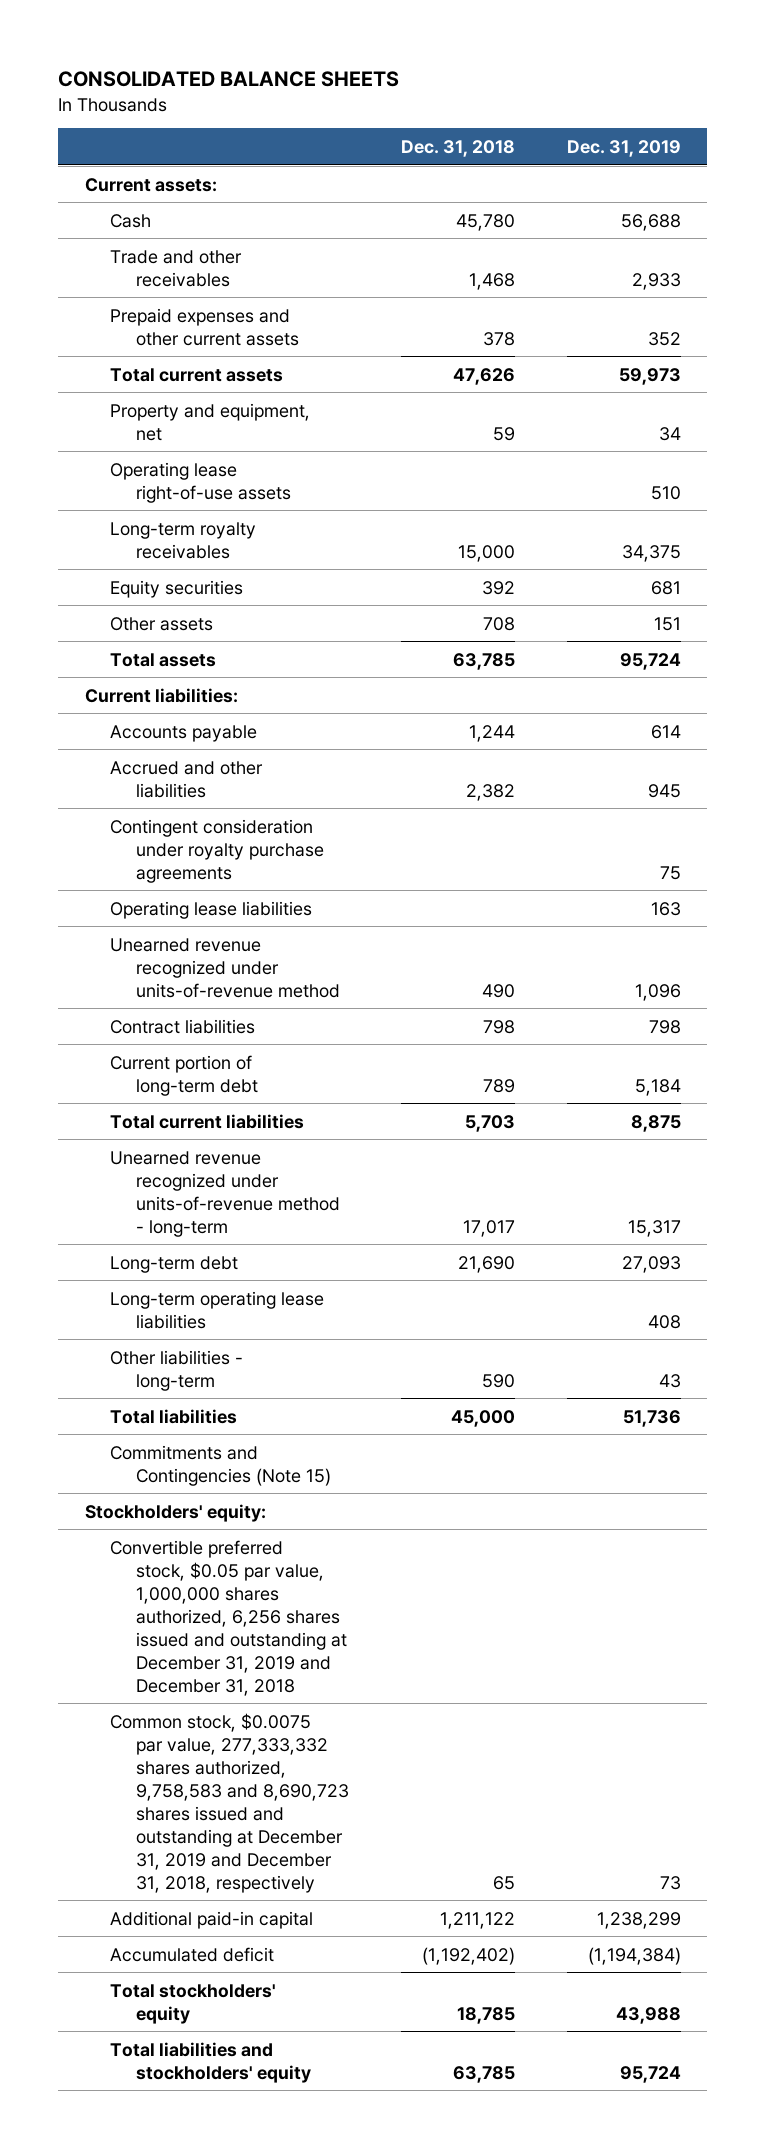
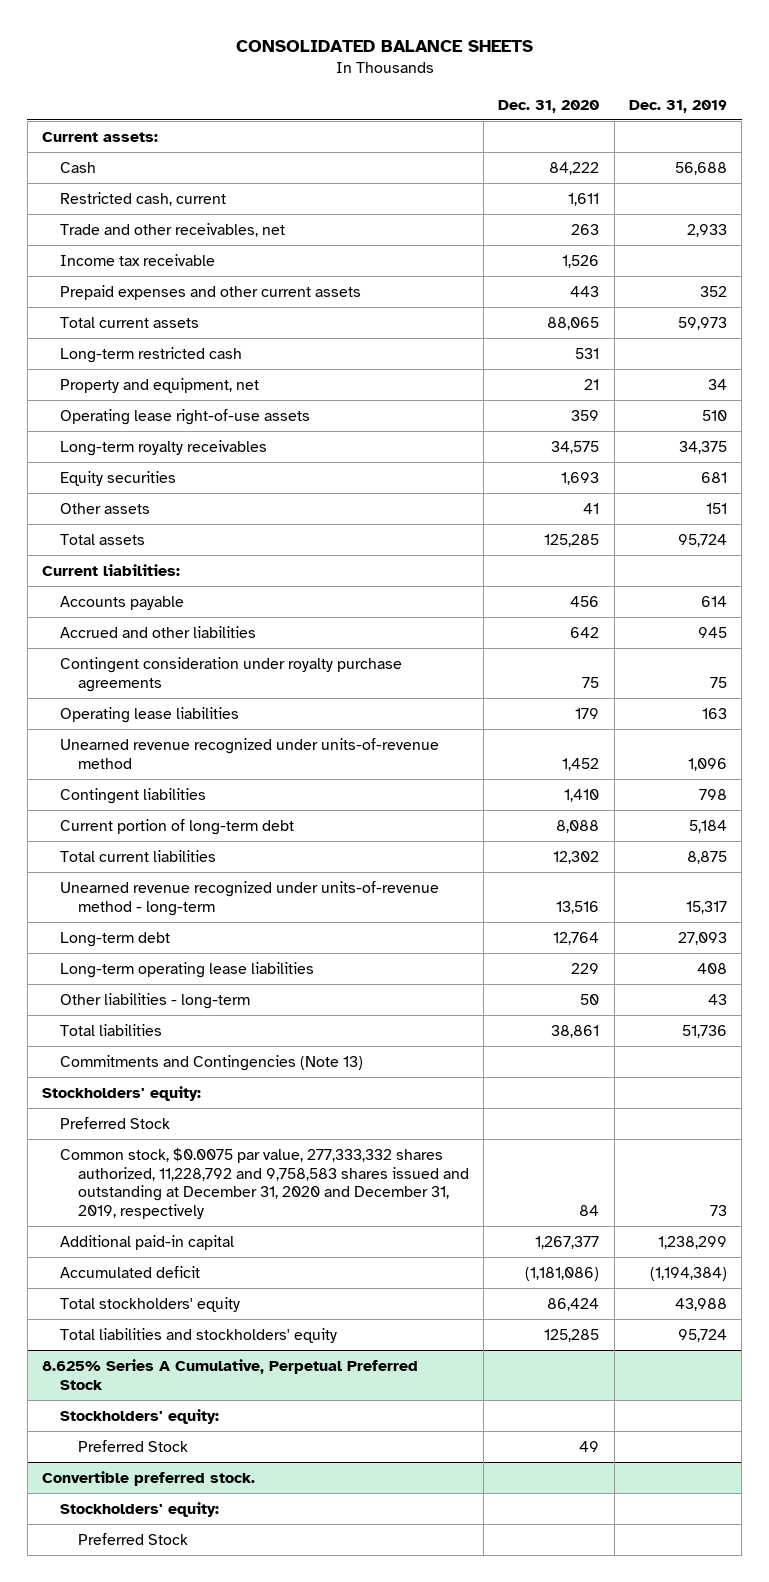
[400,139,515,157] Dec. 31, 2018 -> none
none -> [498,99,600,113] Dec. 31, 2020
none -> [59,191,226,206] Restricted cash, current
[110,249,243,287] Trade and other receivables -> [59,222,285,237] Trade and other receivables, net
none -> [59,253,215,266] Income tax receivable
none -> [59,346,242,363] Long-term restricted cash
[110,1018,256,1034] Contract liabilities -> [59,787,206,804] Contingent liabilities
[110,1444,331,1486] Commitments and Contingencies (Note 15) -> [59,1054,363,1071] Commitments and Contingencies (Note 13)
[110,1539,347,1696] Convertible preferred stock, $0.05 par value, 1,000,000 shares authorized, 6,256 shares issued and outstanding at December 31, 2019 and December 31, 2018 -> [59,1116,170,1129] Preferred Stock
[110,1712,349,1893] Common stock, $0.0075 par value, 277,333,332 shares authorized, 9,758,583 and 8,690,723 shares issued and outstanding at December 31, 2019 and December 31, 2018, respectively -> [59,1147,469,1219] Common stock, $0.0075 par value, 277,333,332 shares authorized, 11,228,792 and 9,758,583 shares issued and outstanding at December 31, 2020 and December 31, 2019, respectively
none -> [42,1358,419,1390] 8.625% Series A Cumulative, Perpetual Preferred Stock
none -> [59,1408,219,1424] Stockholders' equity:
none -> [77,1439,188,1452] Preferred Stock
none -> [42,1470,256,1486] Convertible preferred stock.
none -> [59,1501,219,1517] Stockholders' equity:
none -> [77,1532,188,1545] Preferred Stock

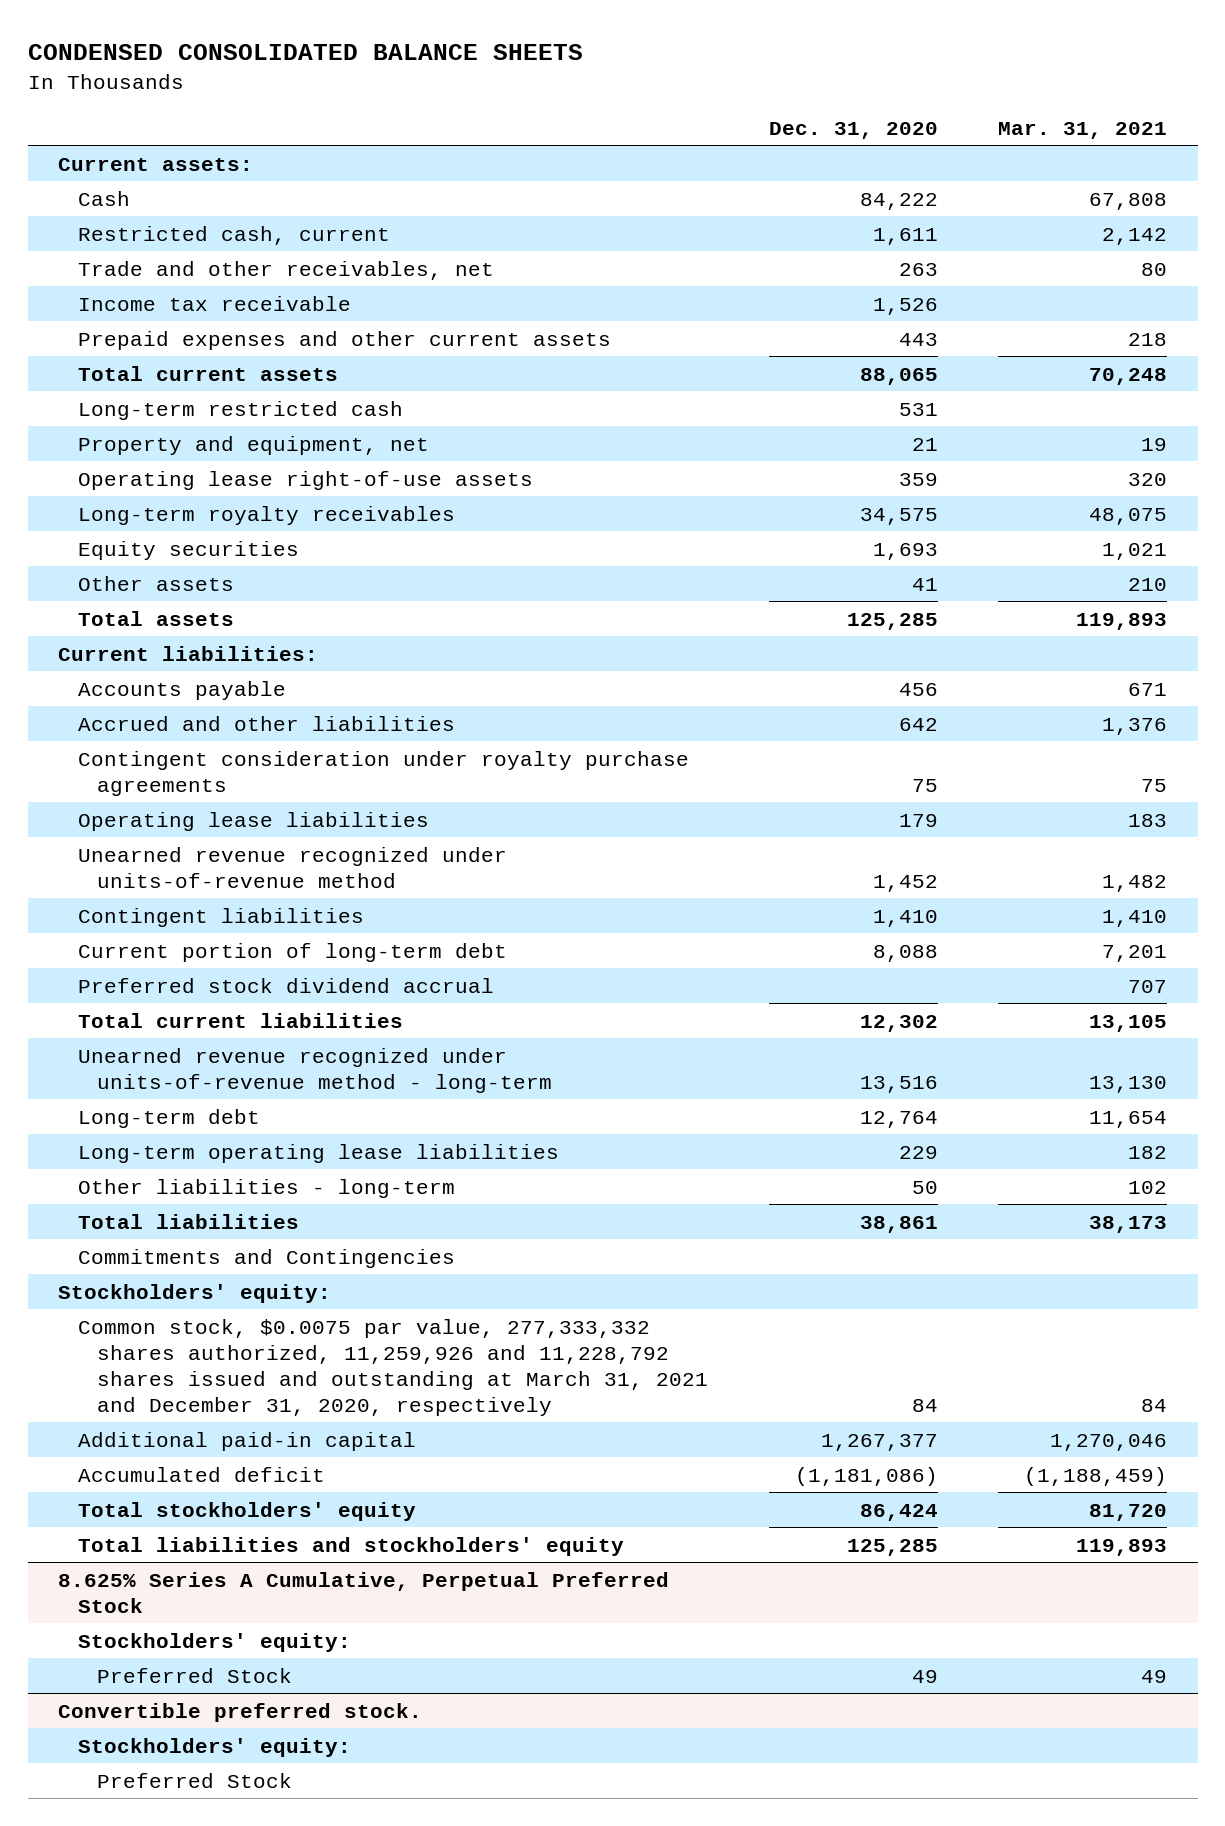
[235,39,533,52] CONSOLIDATED BALANCE SHEETS -> [27,44,583,61] CONDENSED CONSOLIDATED BALANCE SHEETS
[629,99,728,113] Dec. 31, 2019 -> none
none -> [998,121,1168,139] Mar. 31, 2021
none -> [77,977,494,993] Preferred stock dividend accrual
[59,1054,363,1071] Commitments and Contingencies (Note 13) -> [77,1248,455,1268] Commitments and Contingencies
[59,1116,170,1129] Preferred Stock -> none
[59,1147,469,1219] Common stock, $0.0075 par value, 277,333,332 shares authorized, 11,228,792 and 9,758,583 shares issued and outstanding at December 31, 2020 and December 31, 2019, respectively -> [77,1318,709,1416] Common stock, $0.0075 par value, 277,333,332 shares authorized, 11,259,926 and 11,228,792 shares issued and outstanding at March 31, 2021 and December 31, 2020, respectively

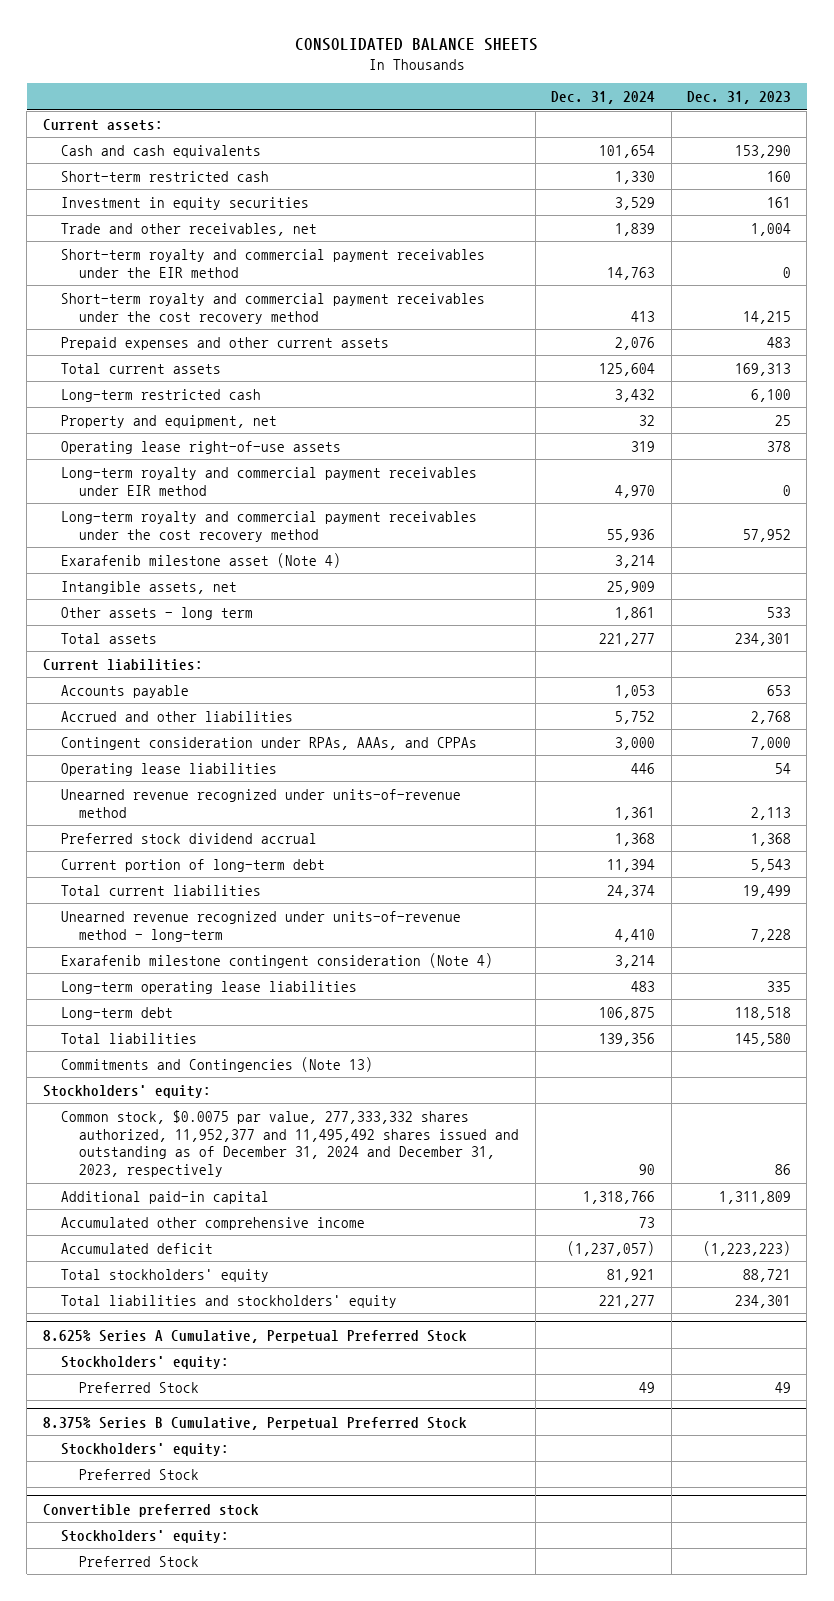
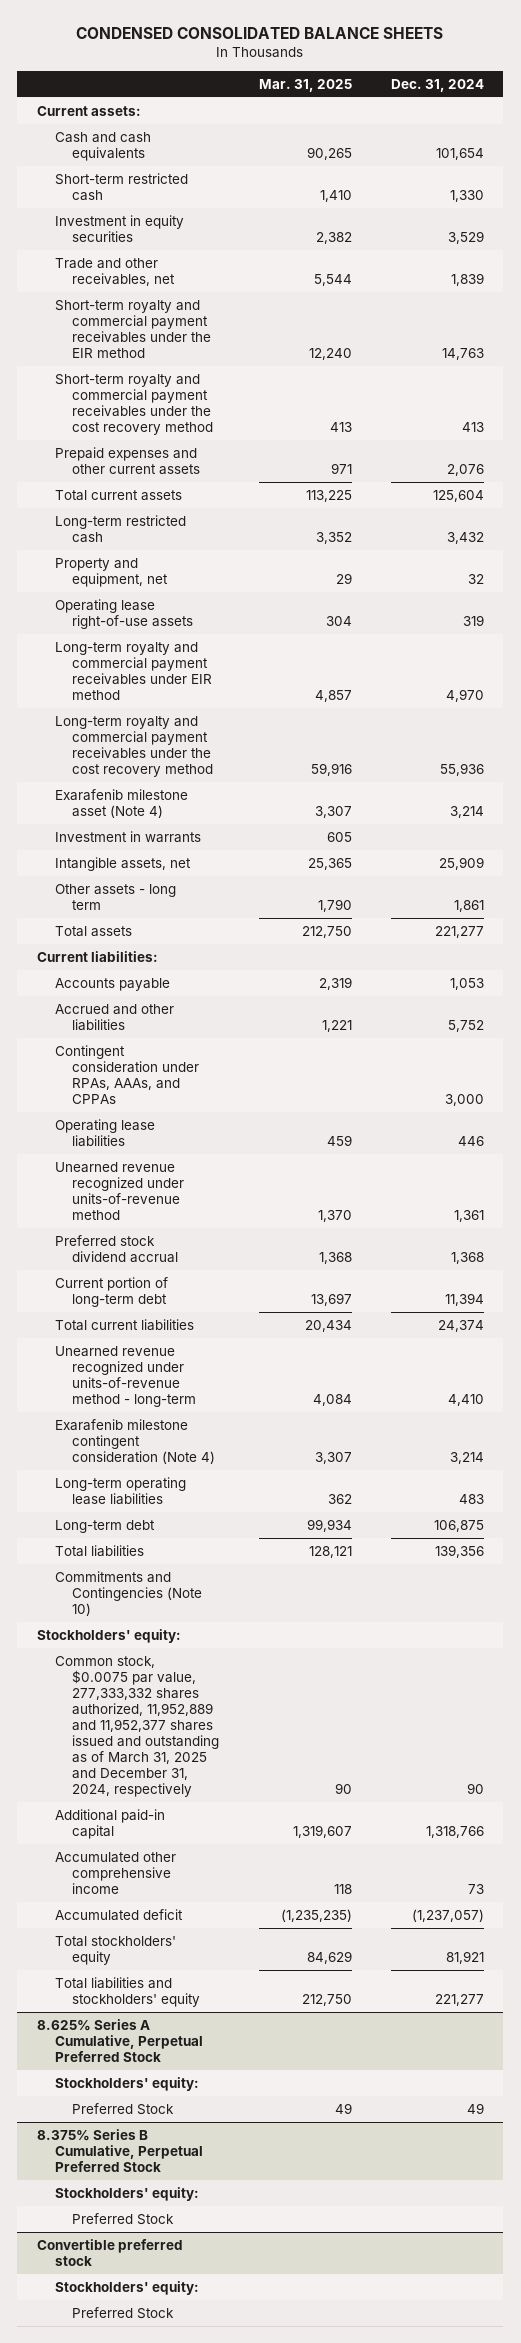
[294,38,538,52] CONSOLIDATED BALANCE SHEETS -> [76,26,444,39] CONDENSED CONSOLIDATED BALANCE SHEETS
[686,91,791,105] Dec. 31, 2023 -> none
none -> [258,78,352,92] Mar. 31, 2025
none -> [54,831,201,844] Investment in warrants
[61,1056,374,1072] Commitments and Contingencies (Note 13) -> [54,1571,203,1616] Commitments and Contingencies (Note 10)
[61,1109,520,1178] Common stock, $0.0075 par value, 277,333,332 shares authorized, 11,952,377 and 11,495,492 shares issued and outstanding as of December 31, 2024 and December 31, 2023, respectively -> [54,1656,220,1797] Common stock, $0.0075 par value, 277,333,332 shares authorized, 11,952,889 and 11,952,377 shares issued and outstanding as of March 31, 2025 and December 31, 2024, respectively

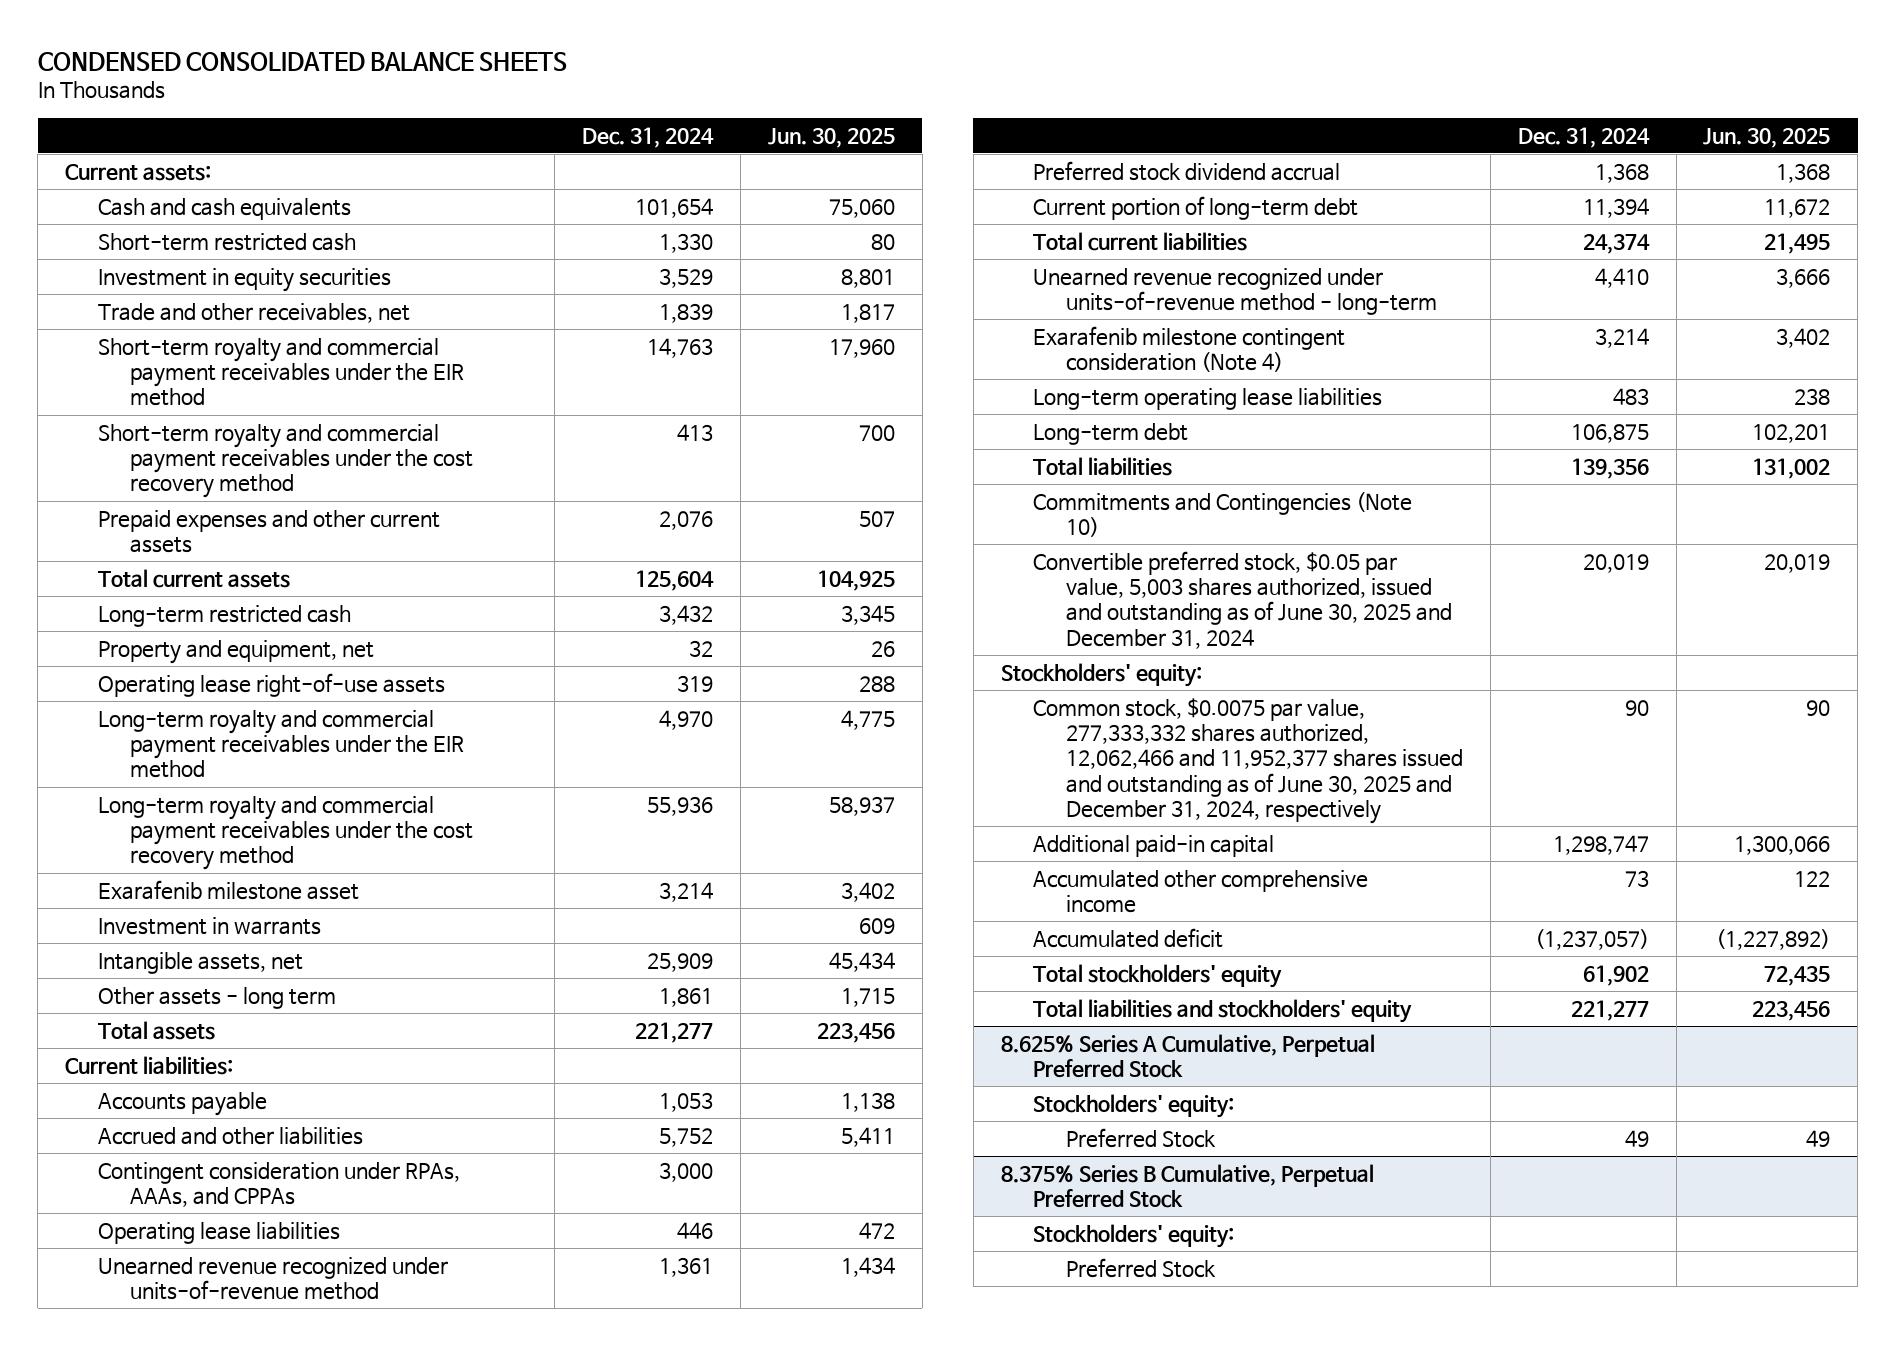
[258,78,352,92] Mar. 31, 2025 -> none
none -> [767,127,895,148] Jun. 30, 2025
[54,642,213,700] Long-term royalty and commercial payment receivables under EIR method -> [97,709,465,779] Long-term royalty and commercial payment receivables under the EIR method
[54,789,188,819] Exarafenib milestone asset (Note 4) -> [97,879,359,900] Exarafenib milestone asset
none -> [1033,550,1452,649] Convertible preferred stock, $0.05 par value, 5,003 shares authorized, issued and outstanding as of June 30, 2025 and December 31, 2024
[54,1656,220,1797] Common stock, $0.0075 par value, 277,333,332 shares authorized, 11,952,889 and 11,952,377 shares issued and outstanding as of March 31, 2025 and December 31, 2024, respectively -> [1033,697,1463,825] Common stock, $0.0075 par value, 277,333,332 shares authorized, 12,062,466 and 11,952,377 shares issued and outstanding as of June 30, 2025 and December 31, 2024, respectively
[425,1826,484,1839] 1,318,766 -> [1552,834,1649,855] 1,298,747
[445,1951,484,1965] 81,921 -> [1582,964,1649,986] 61,902
[37,2239,184,2267] Convertible preferred stock -> none
[54,2281,199,2296] Stockholders' equity: -> none
[72,2307,175,2320] Preferred Stock -> none

